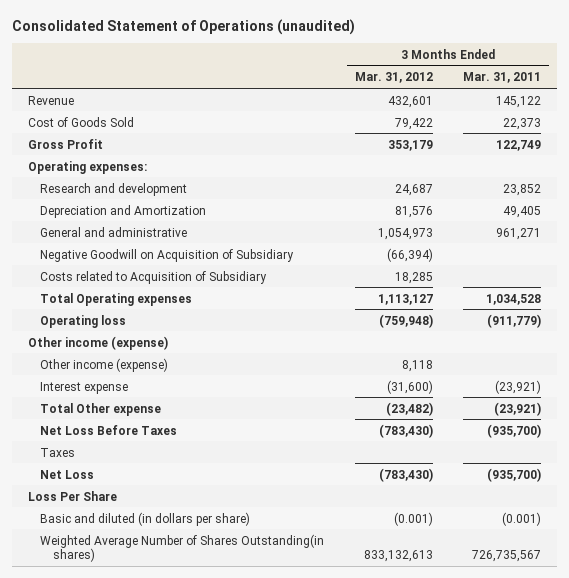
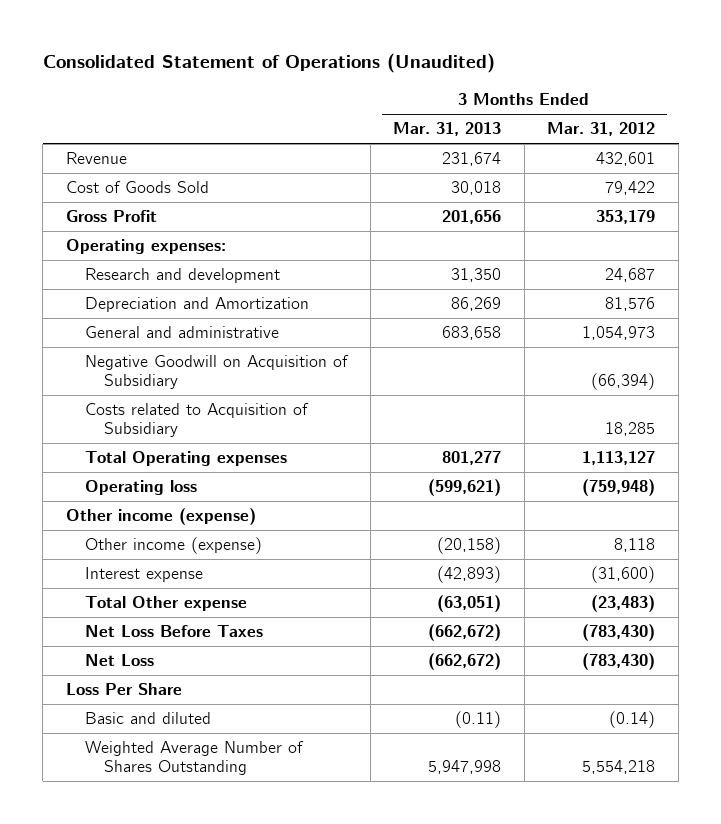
[12,19,356,36] Consolidated Statement of Operations (unaudited) -> [42,53,495,74] Consolidated Statement of Operations (Unaudited)
[463,72,542,84] Mar. 31, 2011 -> none
none -> [393,122,502,137] Mar. 31, 2013
[385,401,433,416] (23,482) -> [591,595,656,613] (23,483)
[40,447,76,457] Taxes -> none
[40,511,251,526] Basic and diluted (in dollars per share) -> [85,712,212,725] Basic and diluted
[393,511,433,526] (0.001) -> [609,711,656,729] (0.14)
[40,533,325,562] Weighted Average Number of Shares Outstanding(in shares) -> [85,741,305,776] Weighted Average Number of Shares Outstanding
[363,549,433,562] 833,132,613 -> [582,760,656,775] 5,554,218

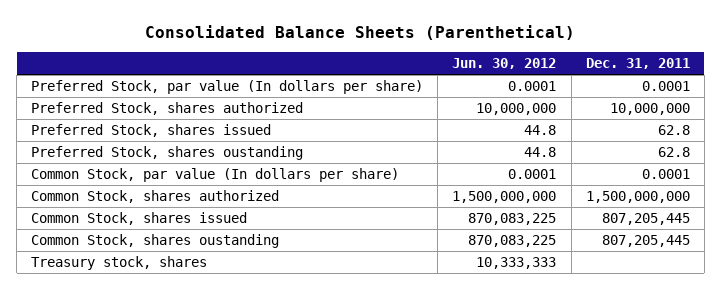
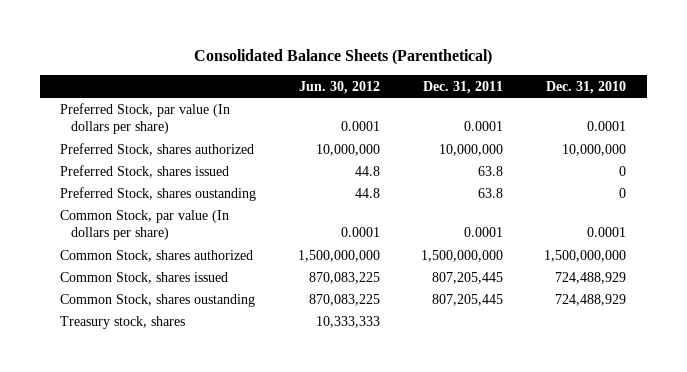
none -> [546,80,627,94] Dec. 31, 2010
[657,125,690,136] 62.8 -> [478,165,504,176] 63.8
[657,147,690,158] 62.8 -> [478,187,504,198] 63.8

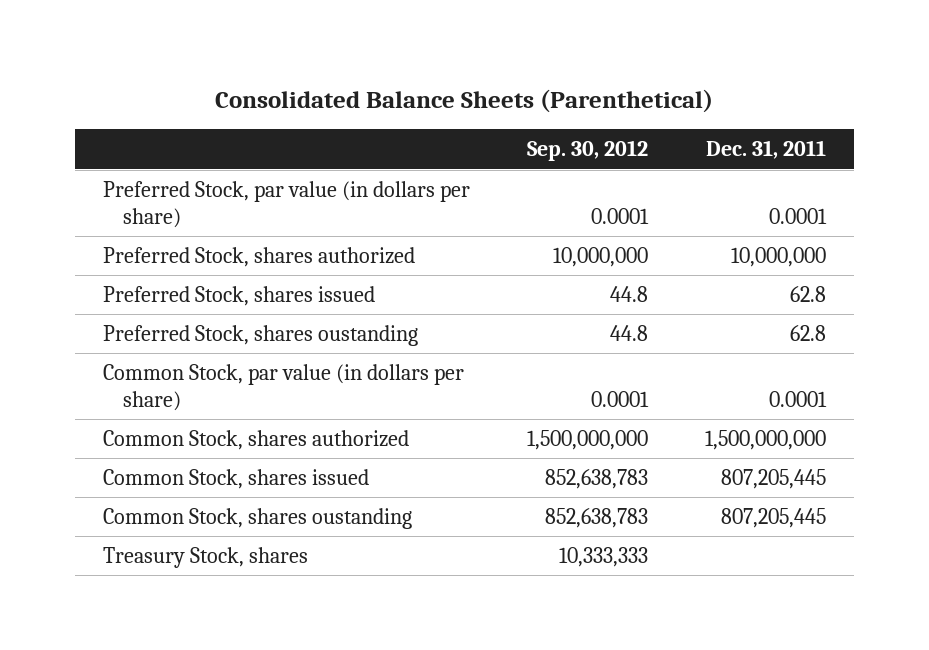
[298,80,380,94] Jun. 30, 2012 -> none
[546,80,627,94] Dec. 31, 2010 -> none
none -> [526,140,648,162] Sep. 30, 2012
[60,102,231,135] Preferred Stock, par value (In dollars per share) -> [102,180,470,229] Preferred Stock, par value (in dollars per share)
[478,165,504,176] 63.8 -> [789,285,826,302] 62.8
[478,187,504,198] 63.8 -> [789,324,826,341] 62.8
[60,209,230,241] Common Stock, par value (In dollars per share) -> [102,363,464,412] Common Stock, par value (in dollars per share)
[60,315,186,329] Treasury stock, shares -> [102,546,308,568] Treasury Stock, shares

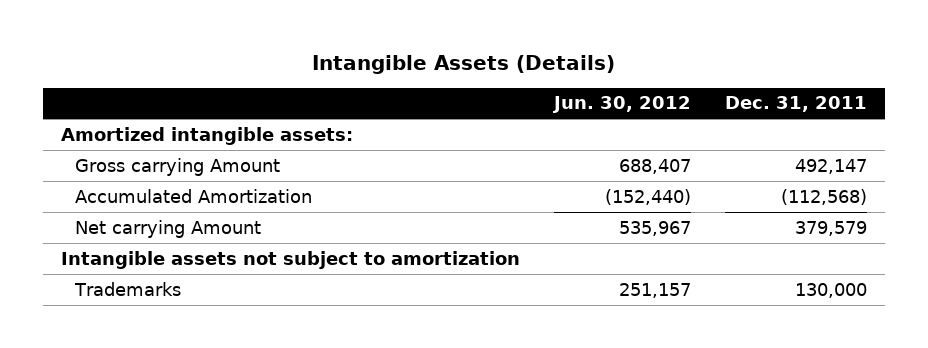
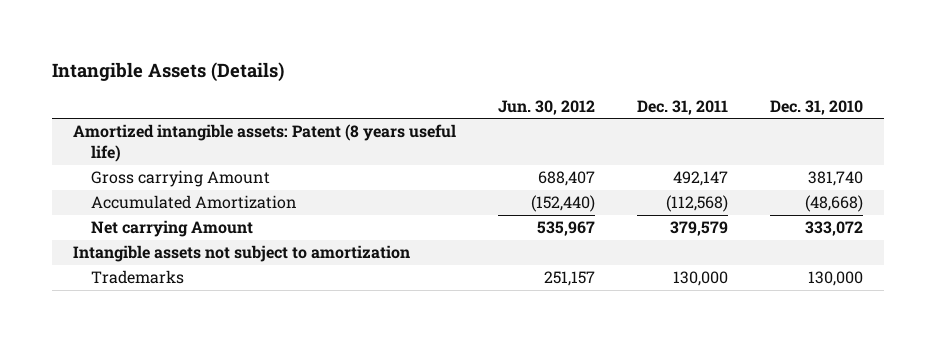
none -> [770,99,864,115] Dec. 31, 2010
[60,126,353,145] Amortized intangible assets: -> [72,124,456,163] Amortized intangible assets: Patent (8 years useful life)

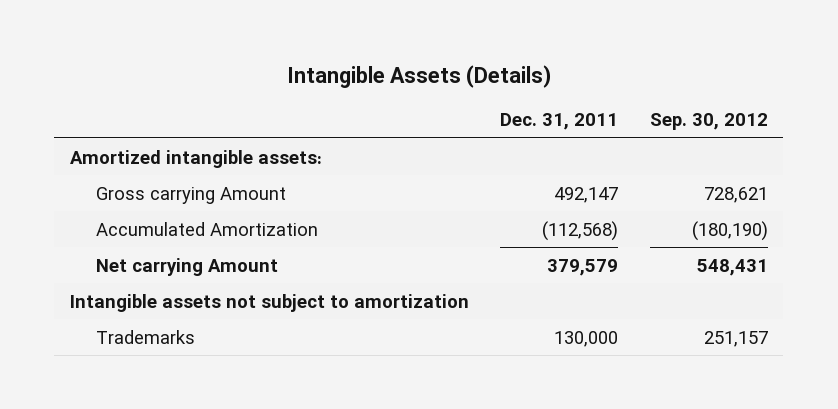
[497,99,595,115] Jun. 30, 2012 -> none
[770,99,864,115] Dec. 31, 2010 -> none
none -> [649,113,768,131] Sep. 30, 2012
[72,124,456,163] Amortized intangible assets: Patent (8 years useful life) -> [70,149,323,168] Amortized intangible assets:

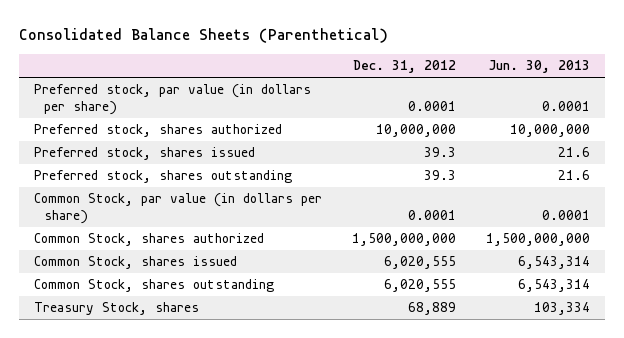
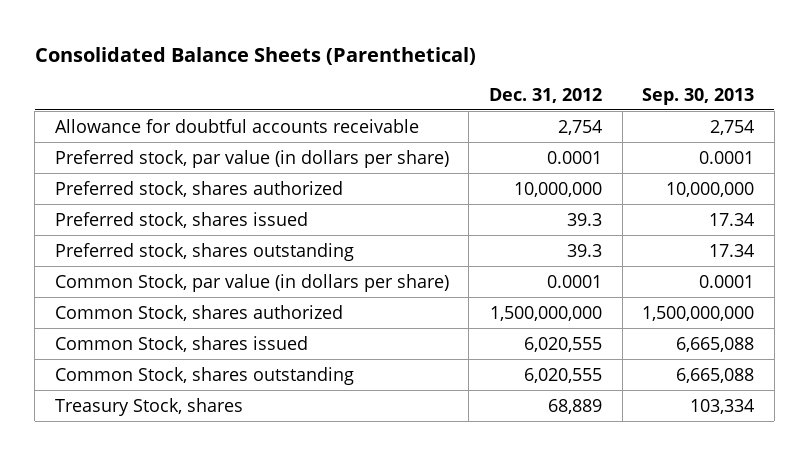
[489,60,591,74] Jun. 30, 2013 -> none
none -> [642,87,755,105] Sep. 30, 2013
none -> [54,118,419,133] Allowance for doubtful accounts receivable

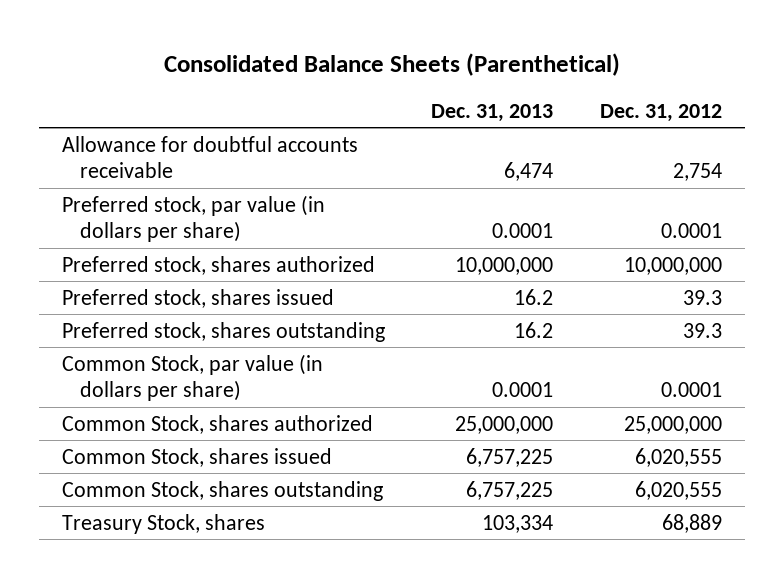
[642,87,755,105] Sep. 30, 2013 -> none
none -> [431,103,554,122] Dec. 31, 2013
[490,305,603,321] 1,500,000,000 -> [623,415,722,434] 25,000,000

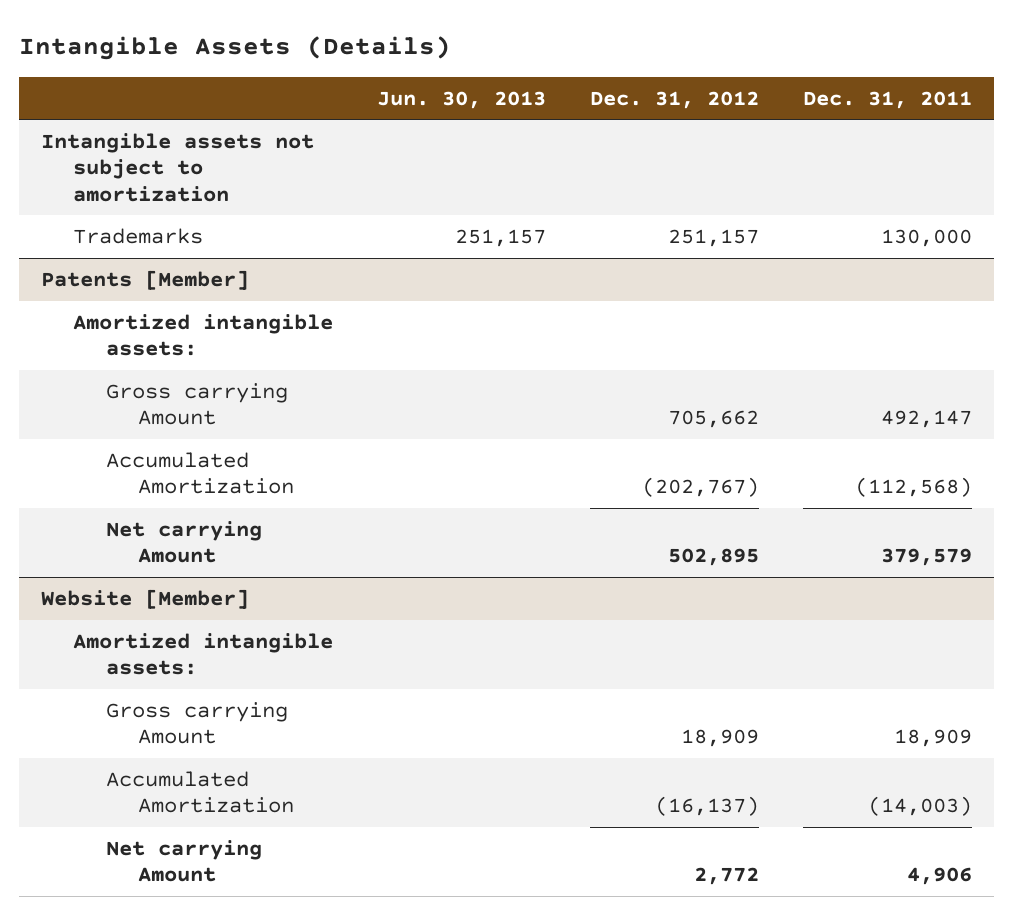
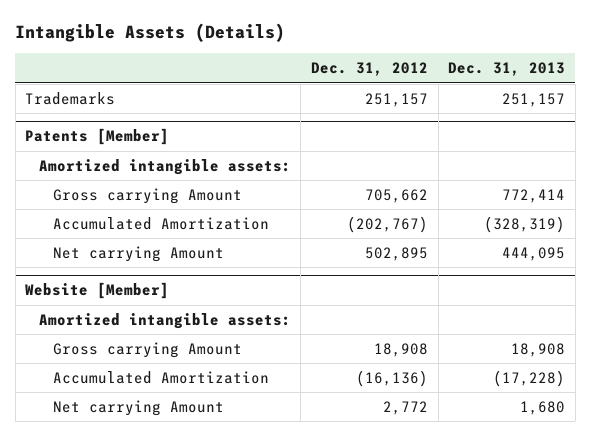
[377,90,547,109] Jun. 30, 2013 -> none
[803,90,973,109] Dec. 31, 2011 -> none
none -> [448,62,566,77] Dec. 31, 2013
[41,132,315,202] Intangible assets not subject to amortization -> none
[681,729,760,748] 18,909 -> [374,342,429,357] 18,908
[655,796,760,817] (16,137) -> [356,369,429,387] (16,136)

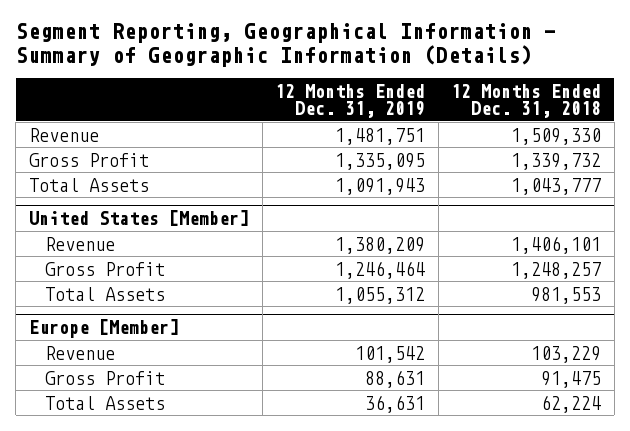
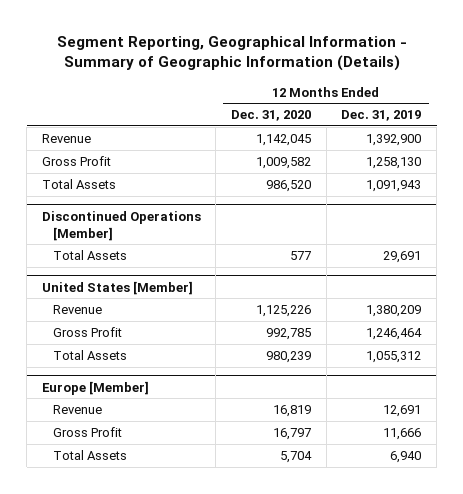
[451,83,602,119] 12 Months Ended Dec. 31, 2018 -> none
none -> [231,110,312,122] Dec. 31, 2020
[335,127,426,145] 1,481,751 -> [366,134,422,147] 1,392,900
[335,152,426,170] 1,335,095 -> [366,157,422,170] 1,258,130
none -> [41,210,201,241] Discontinued Operations [Member]
none -> [53,250,128,261] Total Assets
[355,345,426,363] 101,542 -> [383,405,422,418] 12,691
[365,369,426,388] 88,631 -> [383,428,422,441] 11,666
[365,394,426,413] 36,631 -> [390,451,422,464] 6,940

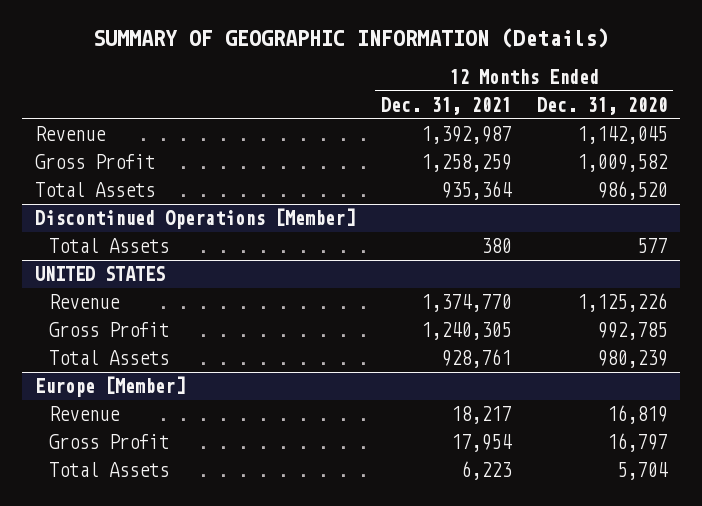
[56,35,407,72] Segment Reporting, Geographical Information - Summary of Geographic Information (Details) -> [92,28,609,49] SUMMARY OF GEOGRAPHIC INFORMATION (Details)
[341,110,422,122] Dec. 31, 2019 -> none
none -> [380,96,511,115] Dec. 31, 2021
[41,280,193,295] United States [Member] -> [35,266,166,282] UNITED STATES

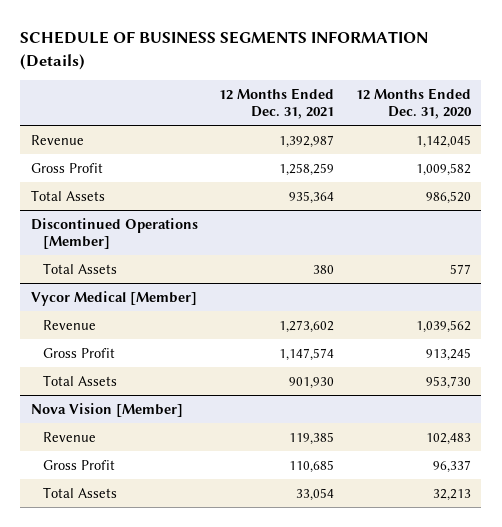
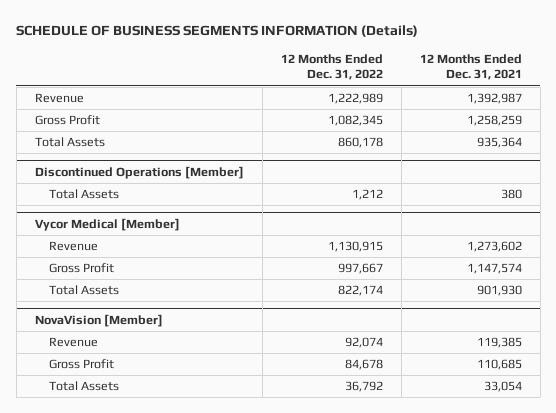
[355,87,472,120] 12 Months Ended Dec. 31, 2020 -> none
none -> [280,54,383,81] 12 Months Ended Dec. 31, 2022
[31,402,184,417] Nova Vision [Member] -> [34,313,163,327] NovaVision [Member]

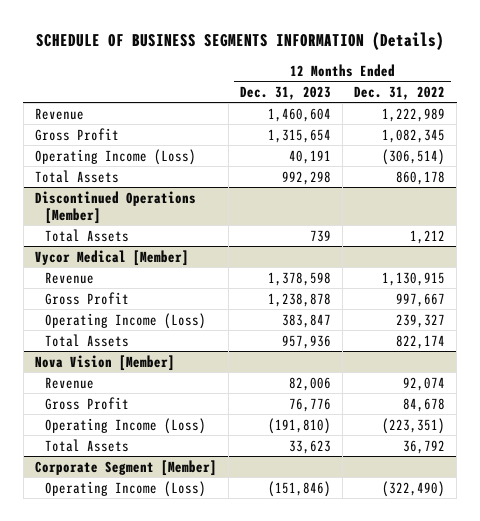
[419,54,522,81] 12 Months Ended Dec. 31, 2021 -> none
none -> [240,85,332,100] Dec. 31, 2023
none -> [34,148,196,165] Operating Income (Loss)
none -> [45,312,207,329] Operating Income (Loss)
[34,313,163,327] NovaVision [Member] -> [34,354,175,371] Nova Vision [Member]
none -> [45,417,207,434] Operating Income (Loss)
none -> [34,459,217,476] Corporate Segment [Member]
none -> [45,480,207,497] Operating Income (Loss)

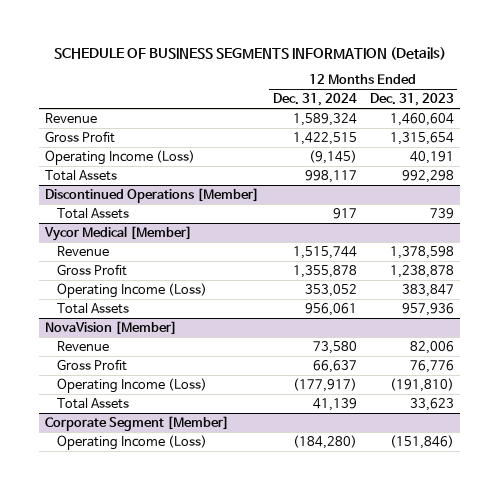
[354,85,446,100] Dec. 31, 2022 -> none
none -> [272,93,357,107] Dec. 31, 2024
[34,354,175,371] Nova Vision [Member] -> [45,320,178,335] NovaVision [Member]

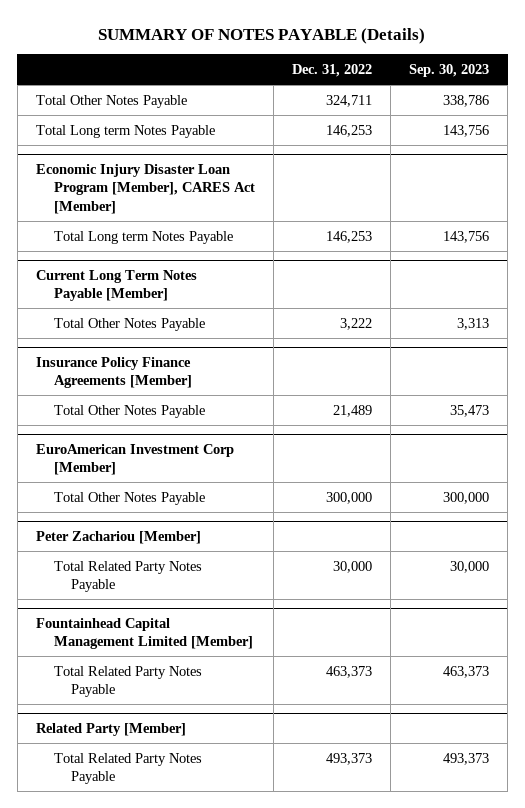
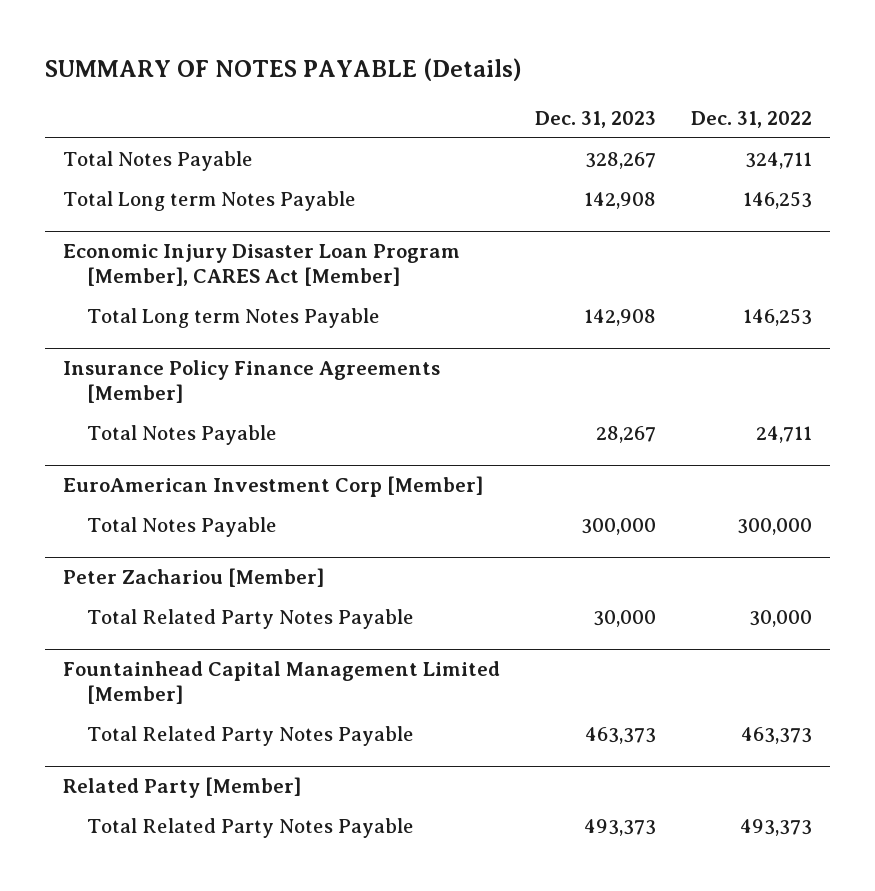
[409,63,490,77] Sep. 30, 2023 -> none
none -> [534,110,656,128] Dec. 31, 2023
[35,94,187,108] Total Other Notes Payable -> [62,151,253,172] Total Notes Payable
[35,269,197,302] Current Long Term Notes Payable [Member] -> none
[53,317,205,331] Total Other Notes Payable -> none
[53,404,205,418] Total Other Notes Payable -> [86,425,277,446] Total Notes Payable
[332,404,372,417] 21,489 -> [756,426,813,444] 24,711
[53,491,205,505] Total Other Notes Payable -> [86,517,277,538] Total Notes Payable

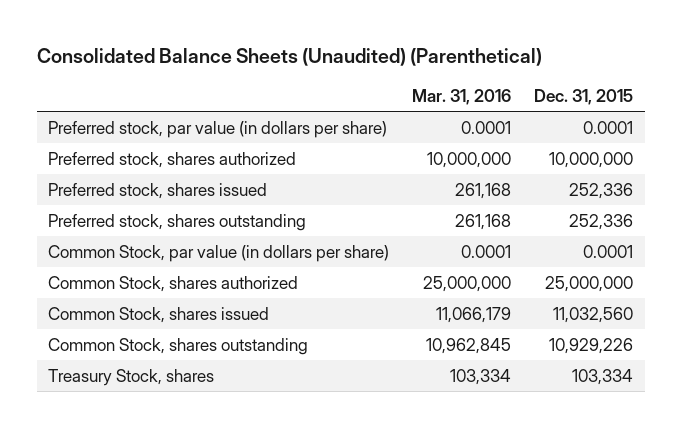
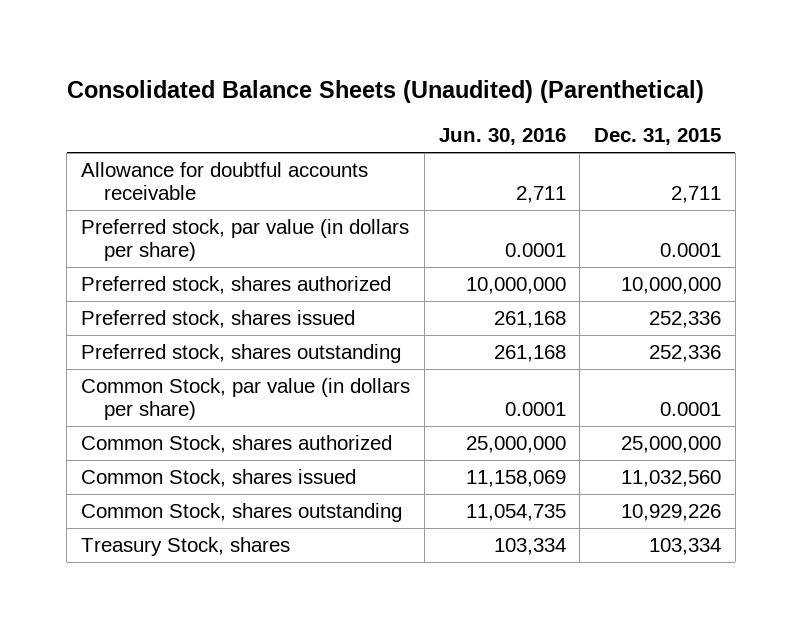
[412,88,512,105] Mar. 31, 2016 -> none
none -> [438,128,566,146] Jun. 30, 2016
none -> [80,161,368,201] Allowance for doubtful accounts receivable

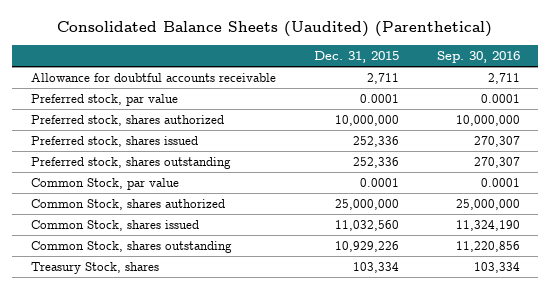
[66,80,704,104] Consolidated Balance Sheets (Unaudited) (Parenthetical) -> [57,21,493,38] Consolidated Balance Sheets (Uaudited) (Parenthetical)
[438,128,566,146] Jun. 30, 2016 -> none
none -> [436,51,520,64] Sep. 30, 2016
[80,218,409,262] Preferred stock, par value (in dollars per share) -> [31,94,179,107] Preferred stock, par value
[80,377,410,421] Common Stock, par value (in dollars per share) -> [31,178,180,191] Common Stock, par value

